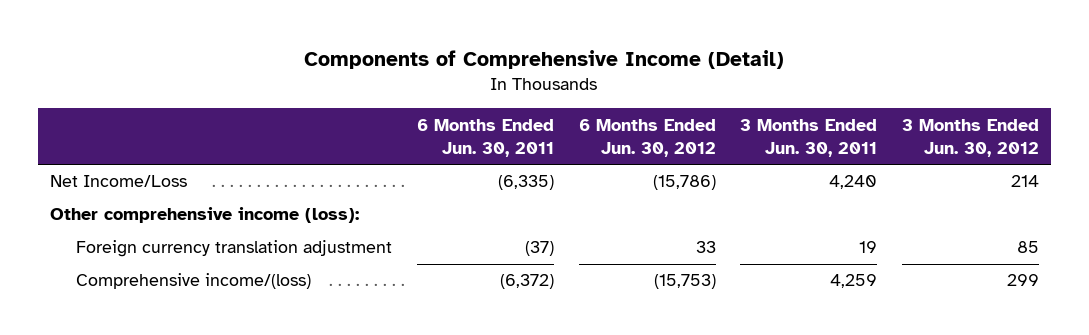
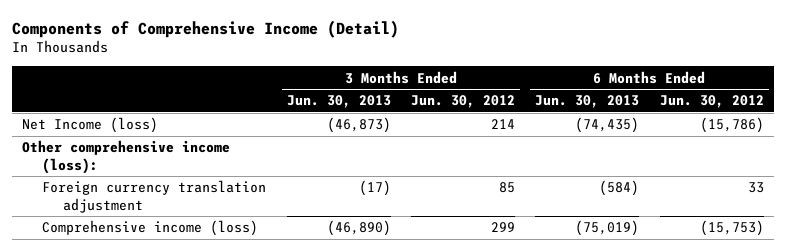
[417,118,555,157] 6 Months Ended Jun. 30, 2011 -> none
[740,118,878,157] 3 Months Ended Jun. 30, 2011 -> none
none -> [286,95,391,109] Jun. 30, 2013
none -> [535,95,640,109] Jun. 30, 2013
[50,175,188,188] Net Income/Loss -> [22,117,159,134] Net Income (loss)
[76,273,312,290] Comprehensive income/(loss) -> [42,220,259,237] Comprehensive income (loss)

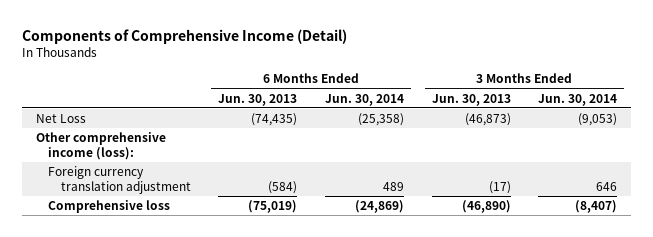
[411,95,516,109] Jun. 30, 2012 -> none
[659,95,764,109] Jun. 30, 2012 -> none
none -> [324,93,404,106] Jun. 30, 2014
none -> [538,93,618,106] Jun. 30, 2014
[22,117,159,134] Net Income (loss) -> [35,114,86,124] Net Loss
[42,220,259,237] Comprehensive income (loss) -> [48,200,171,214] Comprehensive loss

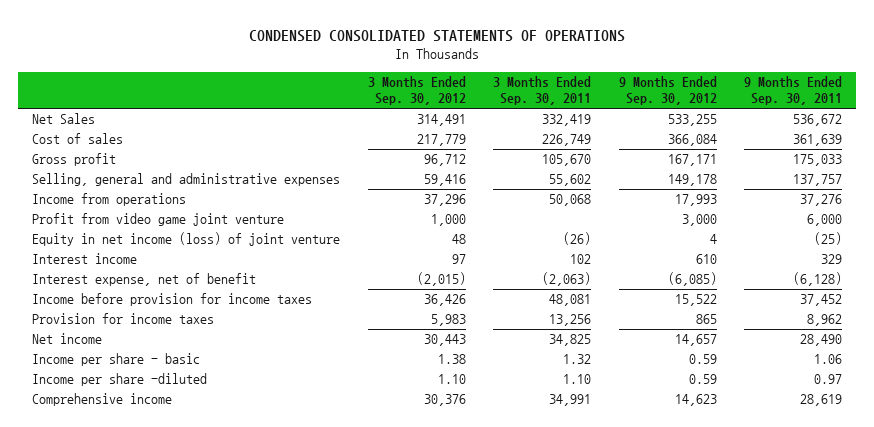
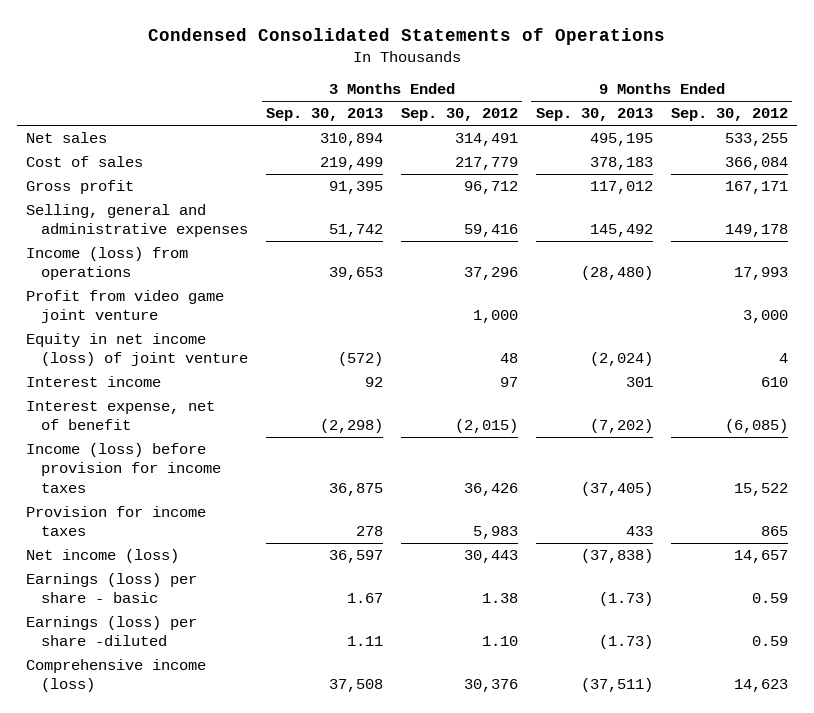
[249,29,626,42] CONDENSED CONSOLIDATED STATEMENTS OF OPERATIONS -> [147,27,665,45] Condensed Consolidated Statements of Operations
[493,75,592,106] 3 Months Ended Sep. 30, 2011 -> none
[744,75,843,106] 9 Months Ended Sep. 30, 2011 -> none
none -> [266,108,384,122] Sep. 30, 2013
none -> [535,108,653,122] Sep. 30, 2013
[32,113,96,125] Net Sales -> [25,132,107,144] Net sales
[32,193,187,207] Income from operations -> [25,247,188,281] Income (loss) from operations
[32,293,313,307] Income before provision for income taxes -> [25,443,222,493] Income (loss) before provision for income taxes
[32,333,103,345] Net income -> [25,549,179,564] Net income (loss)
[32,353,201,367] Income per share - basic -> [25,573,197,604] Earnings (loss) per share - basic
[32,373,208,387] Income per share -diluted -> [25,616,197,647] Earnings (loss) per share -diluted
[32,393,173,407] Comprehensive income -> [25,659,206,693] Comprehensive income (loss)

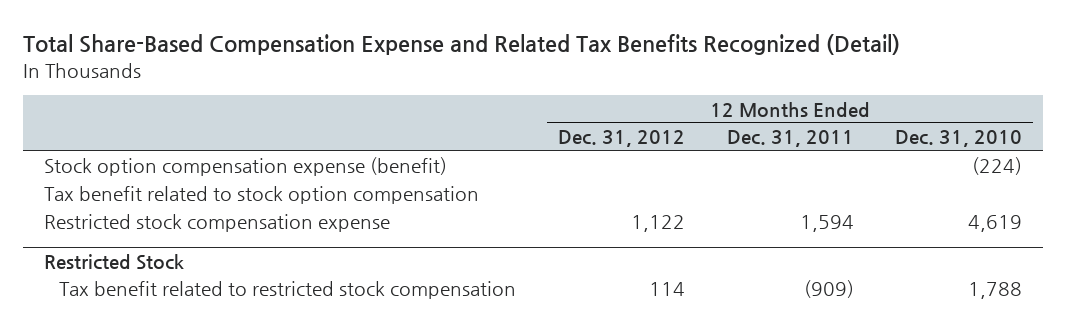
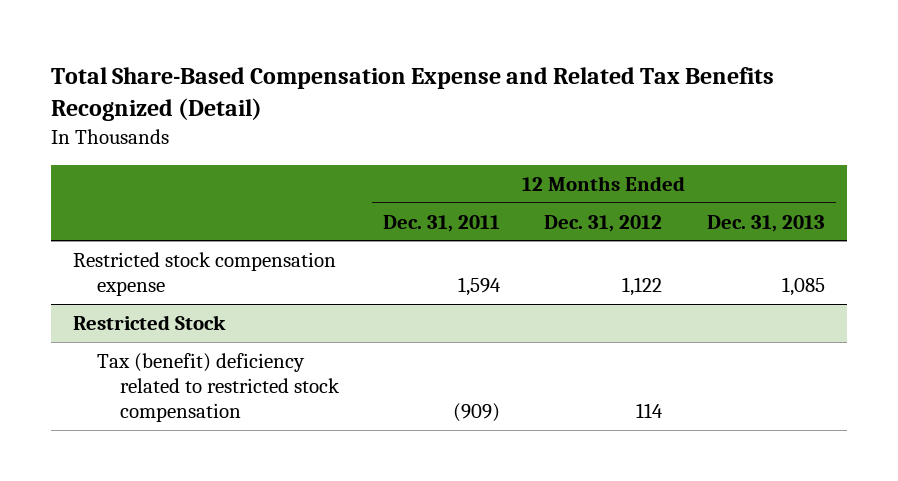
[895,130,1023,148] Dec. 31, 2010 -> none
none -> [706,214,825,232] Dec. 31, 2013
[43,157,447,177] Stock option compensation expense (benefit) -> none
[43,186,479,205] Tax benefit related to stock option compensation -> none
[59,281,517,300] Tax benefit related to restricted stock compensation -> [96,352,340,422] Tax (benefit) deficiency related to restricted stock compensation

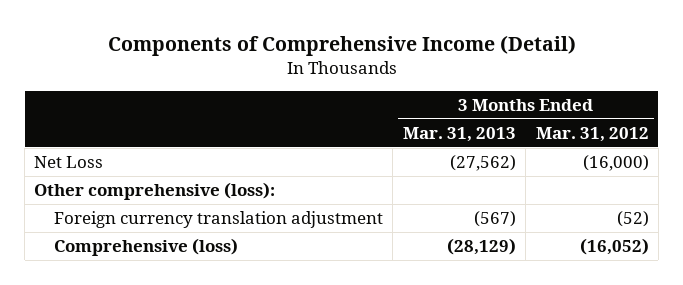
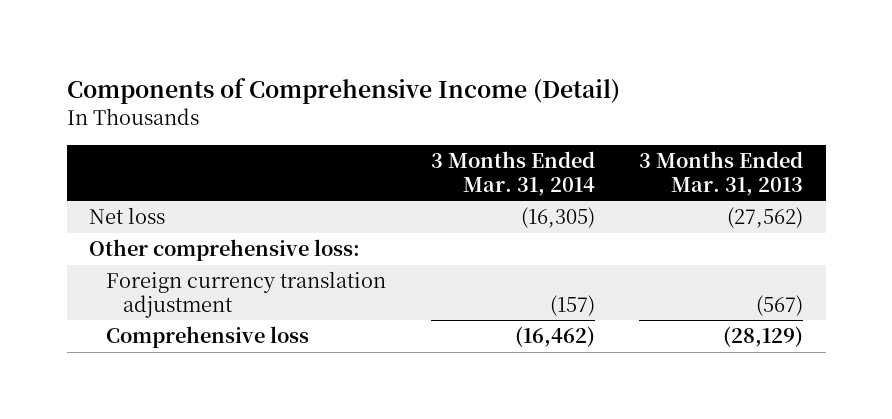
[535,126,649,142] Mar. 31, 2012 -> none
none -> [430,151,595,196] 3 Months Ended Mar. 31, 2014
[34,156,104,169] Net Loss -> [88,207,165,225] Net loss
[34,182,276,201] Other comprehensive (loss): -> [88,239,360,262] Other comprehensive loss:
[53,238,238,257] Comprehensive (loss) -> [106,326,310,349] Comprehensive loss

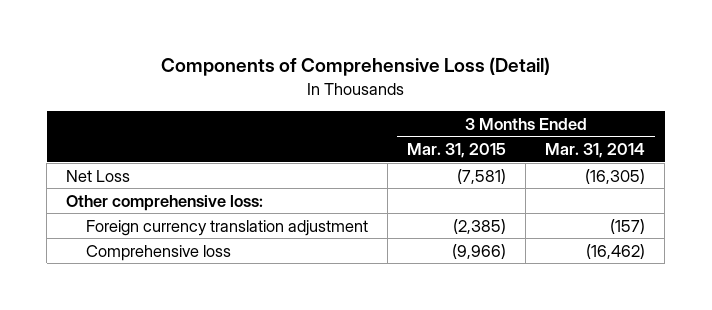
[66,77,620,104] Components of Comprehensive Income (Detail) -> [160,57,550,77] Components of Comprehensive Loss (Detail)
[639,151,804,196] 3 Months Ended Mar. 31, 2013 -> none
none -> [407,143,507,159] Mar. 31, 2015
[88,207,165,225] Net loss -> [66,169,131,182] Net Loss

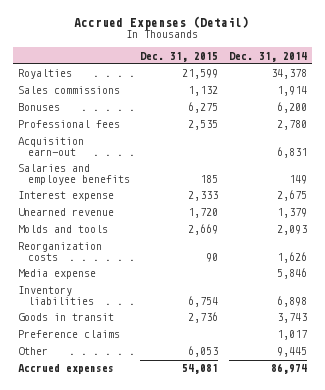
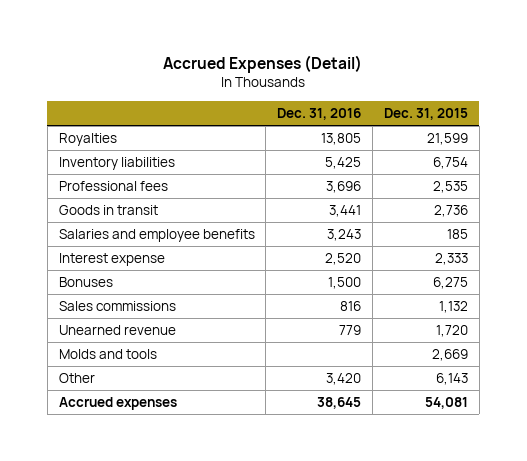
[228,51,307,62] Dec. 31, 2014 -> none
none -> [277,107,362,120] Dec. 31, 2016
[18,286,94,305] Inventory liabilities -> [58,157,175,171] Inventory liabilities
[18,137,85,156] Acquisition earn-out -> none
[18,313,115,322] Goods in transit -> [58,205,158,216] Goods in transit
[18,103,61,112] Bonuses -> [58,277,113,288] Bonuses
[18,86,121,95] Sales commissions -> [58,301,176,312] Sales commissions
[18,242,103,261] Reorganization costs -> none
[18,269,97,280] Media expense -> none
[18,330,121,339] Preference claims -> none
[188,346,219,358] 6,053 -> [435,373,468,386] 6,143

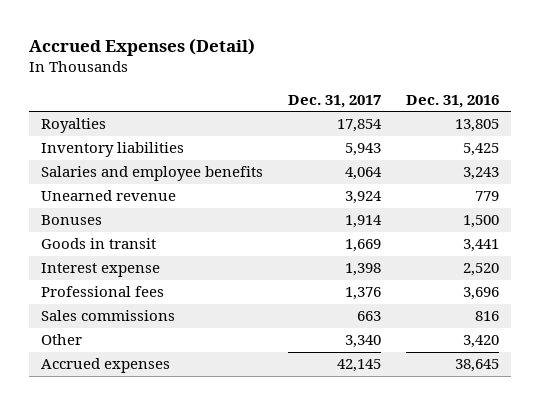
[383,107,468,120] Dec. 31, 2015 -> none
none -> [288,94,382,108] Dec. 31, 2017
[58,325,176,336] Unearned revenue -> [41,190,177,202] Unearned revenue
[58,205,158,216] Goods in transit -> [41,238,157,250] Goods in transit
[58,253,165,267] Interest expense -> [41,263,161,278] Interest expense
[58,181,168,192] Professional fees -> [41,286,165,298] Professional fees
[58,349,157,360] Molds and tools -> none

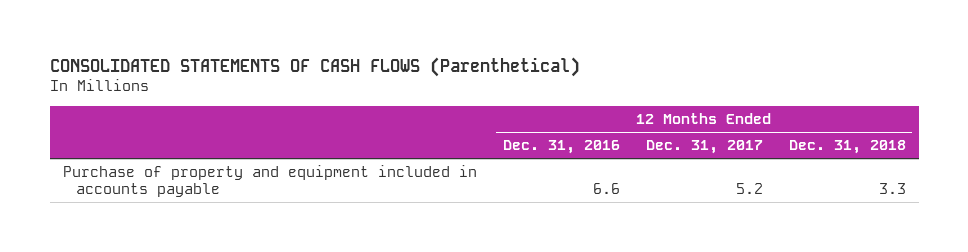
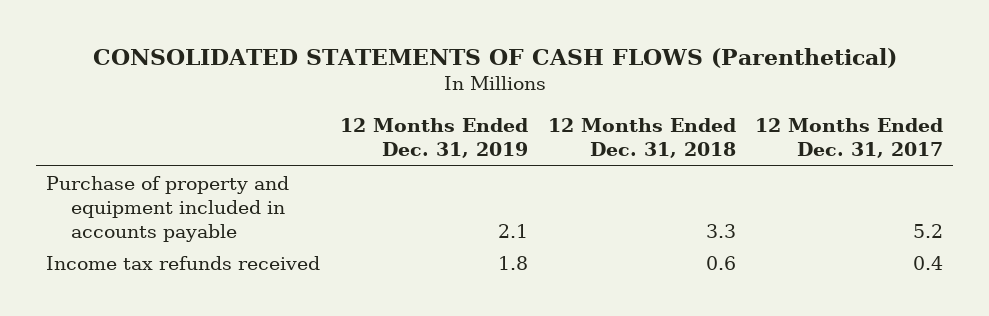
[502,140,620,155] Dec. 31, 2016 -> none
none -> [339,118,528,159] 12 Months Ended Dec. 31, 2019
none -> [45,256,320,271] Income tax refunds received

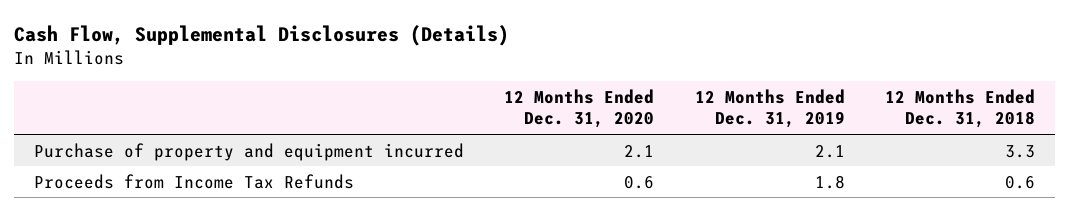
[92,48,897,69] CONSOLIDATED STATEMENTS OF CASH FLOWS (Parenthetical) -> [14,24,510,46] Cash Flow, Supplemental Disclosures (Details)
[755,118,944,159] 12 Months Ended Dec. 31, 2017 -> none
none -> [504,88,655,129] 12 Months Ended Dec. 31, 2020
[45,176,289,242] Purchase of property and equipment included in accounts payable -> [34,142,465,161] Purchase of property and equipment incurred
[45,256,320,271] Income tax refunds received -> [34,173,355,189] Proceeds from Income Tax Refunds

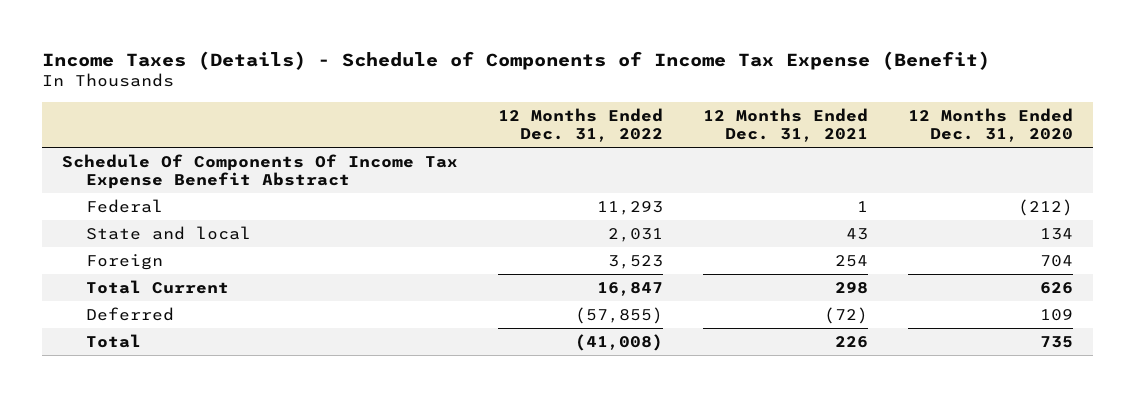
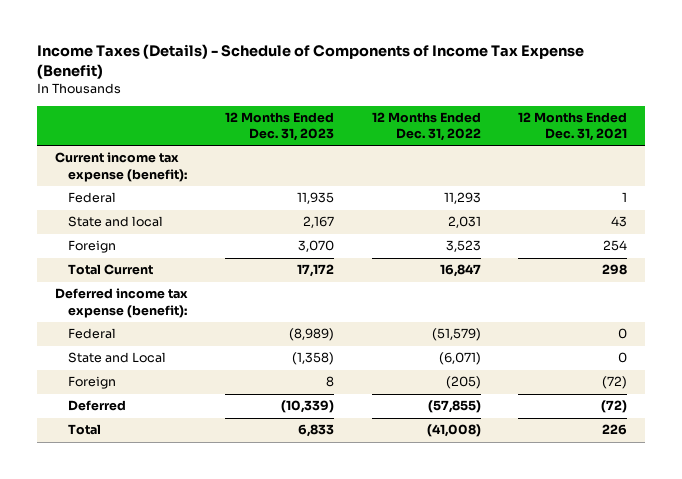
[908,107,1074,142] 12 Months Ended Dec. 31, 2020 -> none
none -> [225,111,335,142] 12 Months Ended Dec. 31, 2023
[62,153,459,190] Schedule Of Components Of Income Tax Expense Benefit Abstract -> none
none -> [55,152,187,182] Current income tax expense (benefit):
none -> [55,288,189,318] Deferred income tax expense (benefit):
none -> [67,328,116,340] Federal
none -> [67,352,166,364] State and Local
none -> [67,376,116,390] Foreign

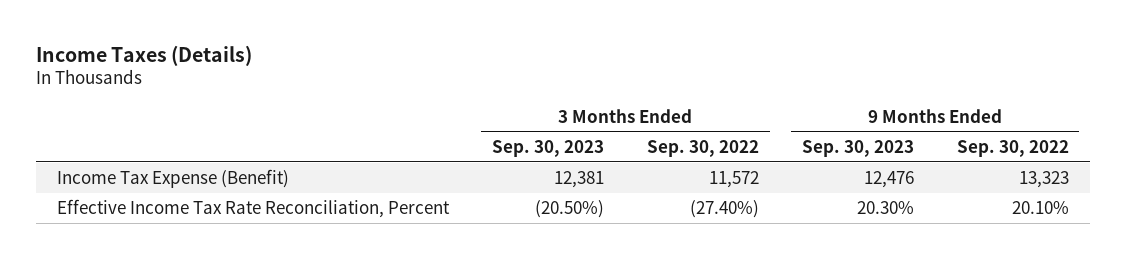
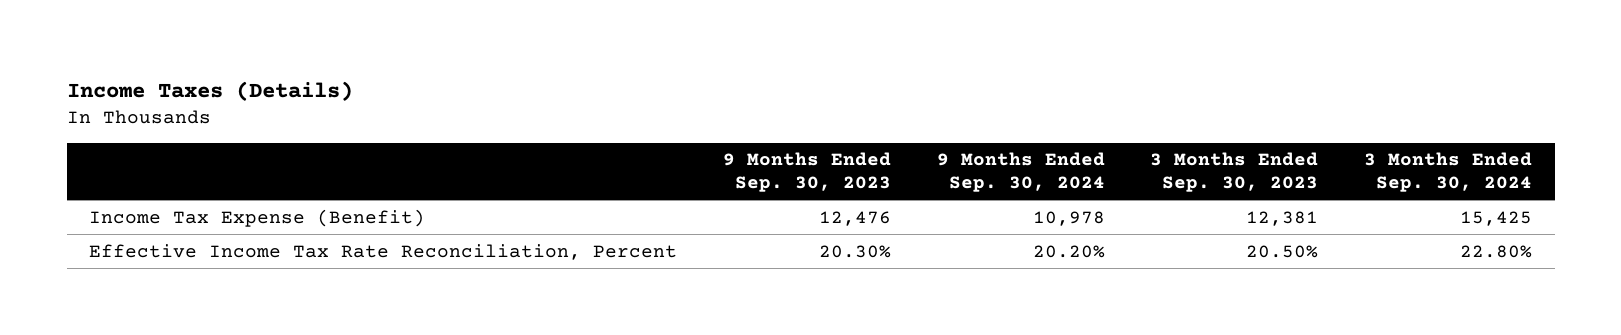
[646,139,759,157] Sep. 30, 2022 -> none
[956,139,1069,157] Sep. 30, 2022 -> none
none -> [936,152,1105,193] 9 Months Ended Sep. 30, 2024
none -> [1364,152,1533,193] 3 Months Ended Sep. 30, 2024
[534,200,604,219] (20.50%) -> [1246,244,1319,258] 20.50%

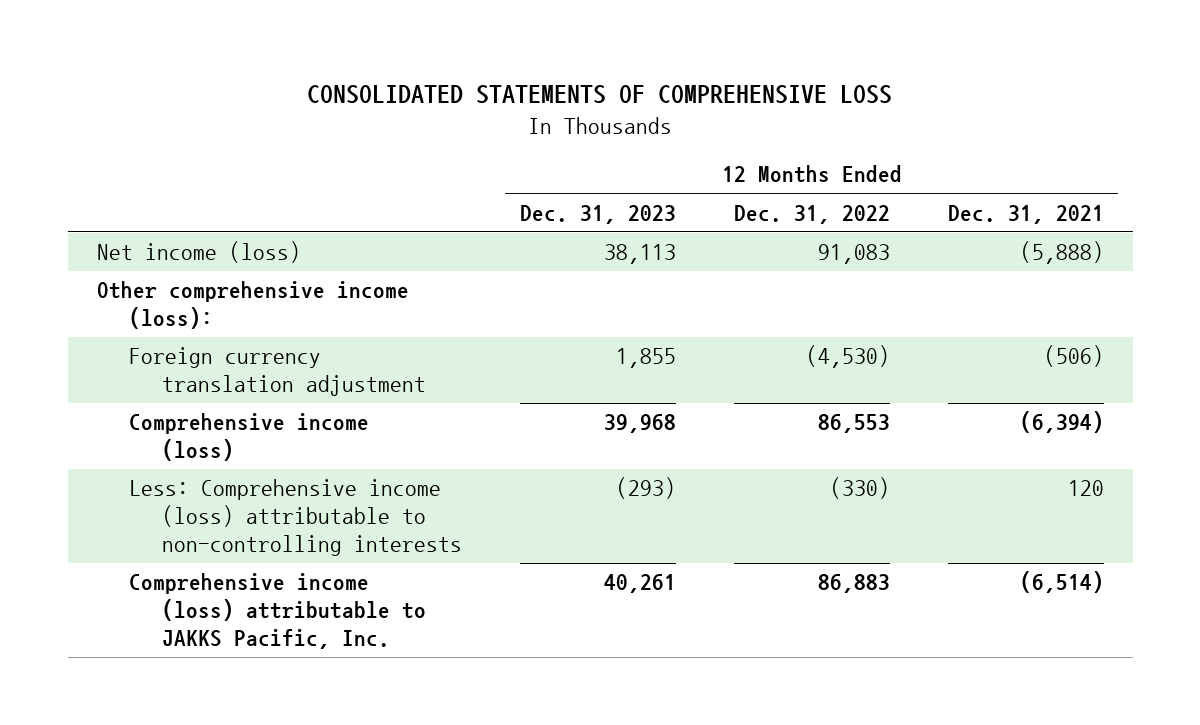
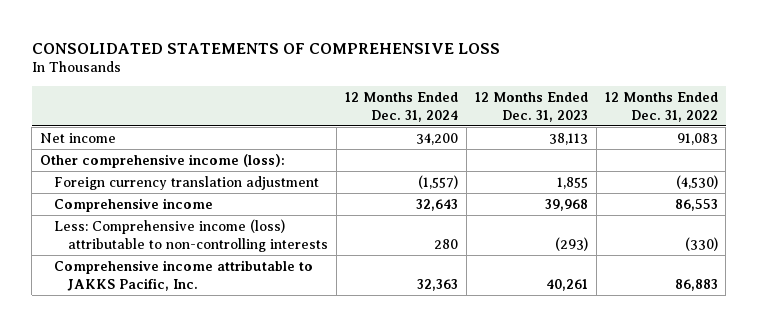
[947,204,1104,224] Dec. 31, 2021 -> none
none -> [345,91,459,122] 12 Months Ended Dec. 31, 2024
[96,241,301,264] Net income (loss) -> [40,132,117,143] Net income
[129,413,370,462] Comprehensive income (loss) -> [54,197,214,212] Comprehensive income
[129,573,426,650] Comprehensive income (loss) attributable to JAKKS Pacific, Inc. -> [54,259,314,291] Comprehensive income attributable to JAKKS Pacific, Inc.

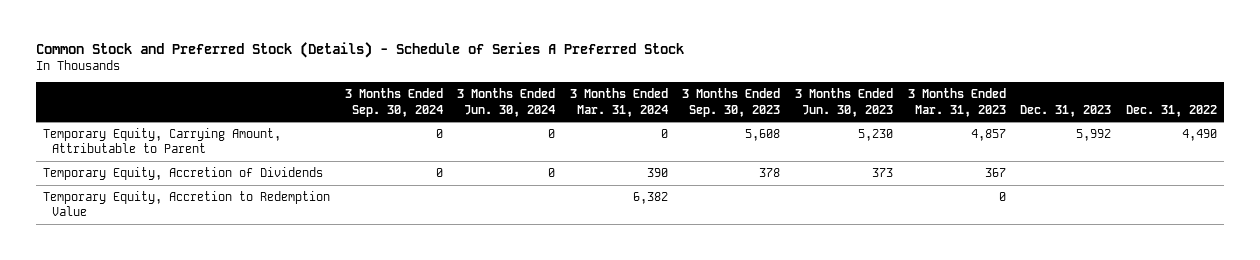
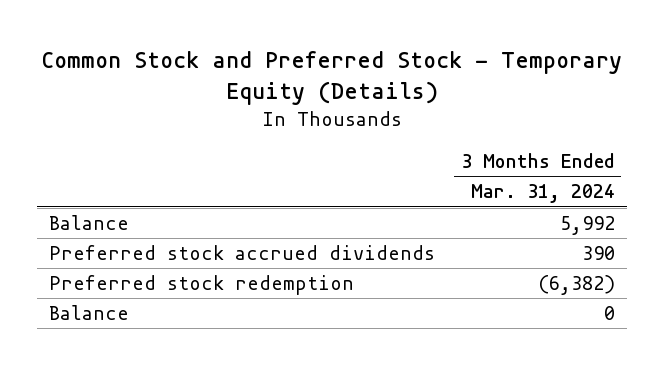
[35,42,684,59] Common Stock and Preferred Stock (Details) - Schedule of Series A Preferred Stock -> [41,50,623,106] Common Stock and Preferred Stock - Temporary Equity (Details)
[344,88,443,117] 3 Months Ended Sep. 30, 2024 -> none
[457,88,556,117] 3 Months Ended Jun. 30, 2024 -> none
[682,88,781,117] 3 Months Ended Sep. 30, 2023 -> none
[795,88,894,117] 3 Months Ended Jun. 30, 2023 -> none
[907,88,1006,117] 3 Months Ended Mar. 31, 2023 -> none
[1020,104,1112,117] Dec. 31, 2023 -> none
[1125,104,1217,117] Dec. 31, 2022 -> none
[43,128,282,154] Temporary Equity, Carrying Amount, Attributable to Parent -> none
[43,191,331,217] Temporary Equity, Accretion to Redemption Value -> none
none -> [49,214,130,230] Balance
[43,167,324,181] Temporary Equity, Accretion of Dividends -> [49,244,436,260] Preferred stock accrued dividends
none -> [49,274,355,295] Preferred stock redemption
none -> [49,304,130,320] Balance

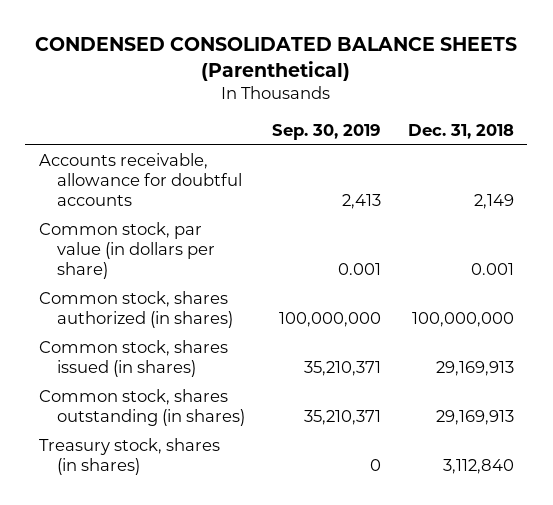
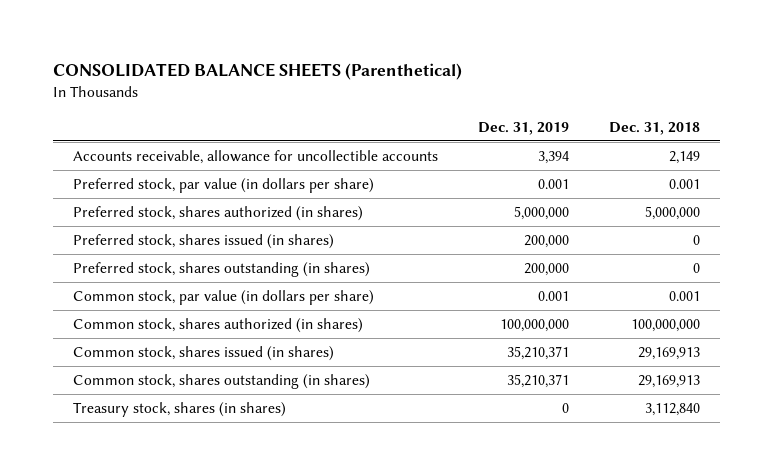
[35,36,518,81] CONDENSED CONSOLIDATED BALANCE SHEETS (Parenthetical) -> [52,63,462,81] CONSOLIDATED BALANCE SHEETS (Parenthetical)
[272,123,382,140] Sep. 30, 2019 -> none
none -> [477,121,569,135] Dec. 31, 2019
[38,153,243,207] Accounts receivable, allowance for doubtful accounts -> [72,150,438,165] Accounts receivable, allowance for uncollectible accounts
none -> [72,178,374,194] Preferred stock, par value (in dollars per share)
none -> [72,206,363,222] Preferred stock, shares authorized (in shares)
none -> [72,234,334,250] Preferred stock, shares issued (in shares)
none -> [72,262,370,278] Preferred stock, shares outstanding (in shares)

